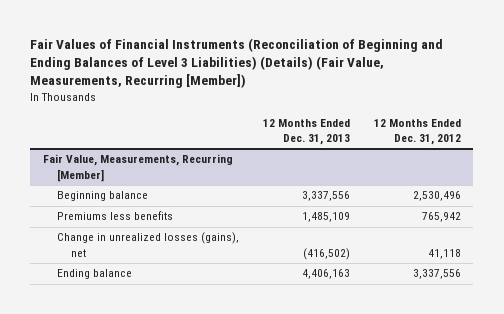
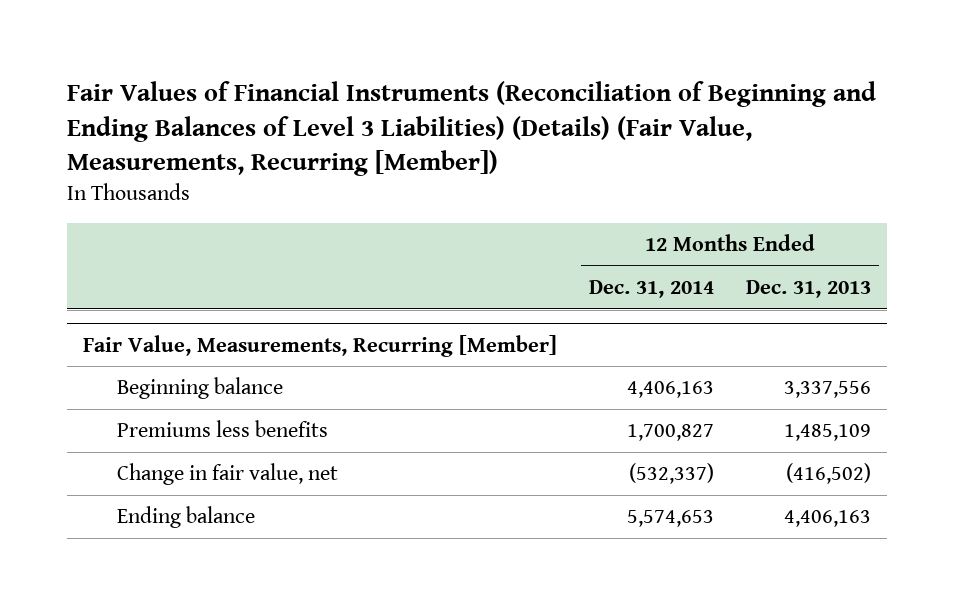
[374,119,462,146] 12 Months Ended Dec. 31, 2012 -> none
none -> [588,280,714,299] Dec. 31, 2014
[56,232,239,257] Change in unrealized losses (gains), net -> [116,463,338,486] Change in fair value, net

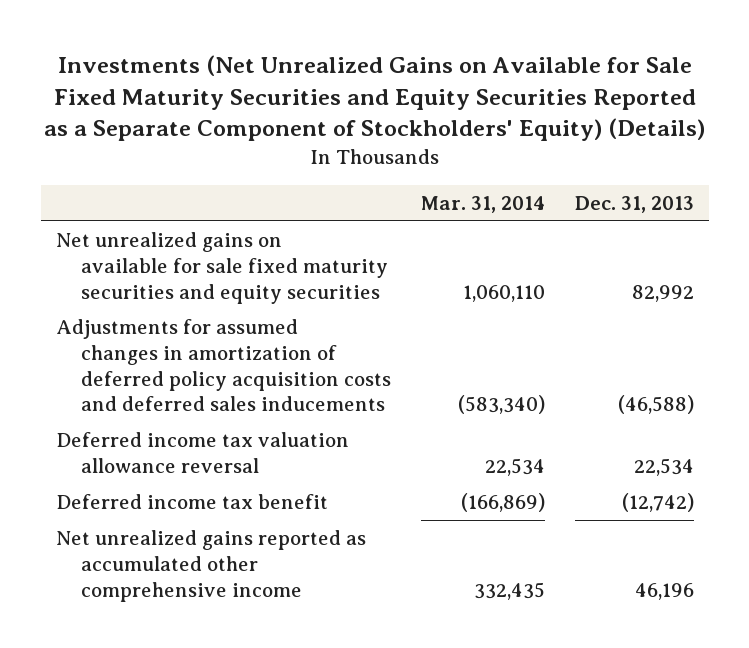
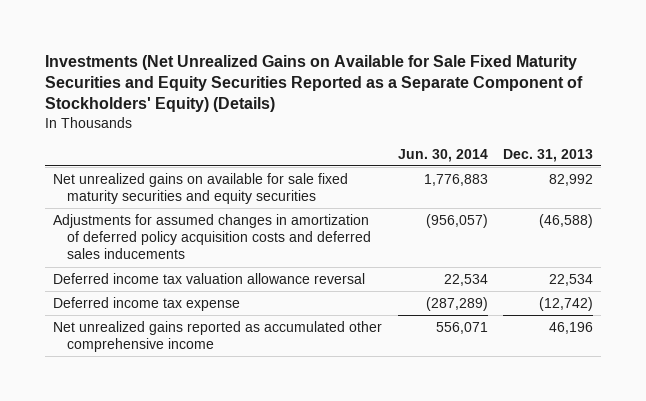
[420,195,545,213] Mar. 31, 2014 -> none
none -> [397,148,488,162] Jun. 30, 2014
[55,494,328,510] Deferred income tax benefit -> [53,296,241,311] Deferred income tax expense

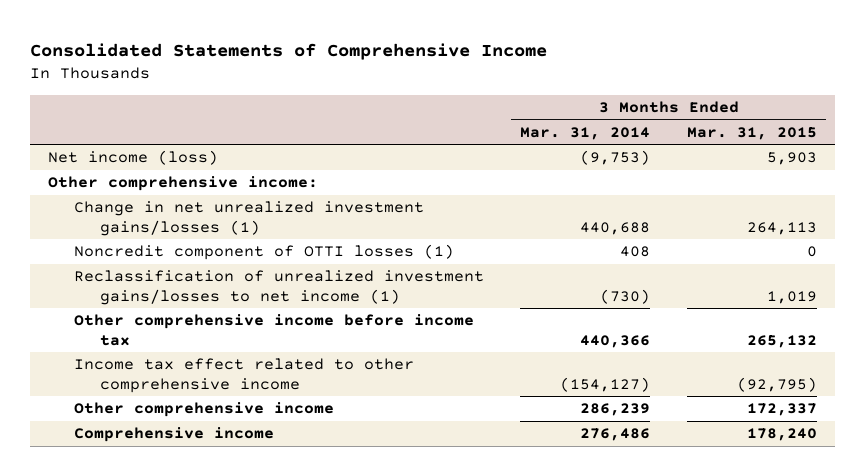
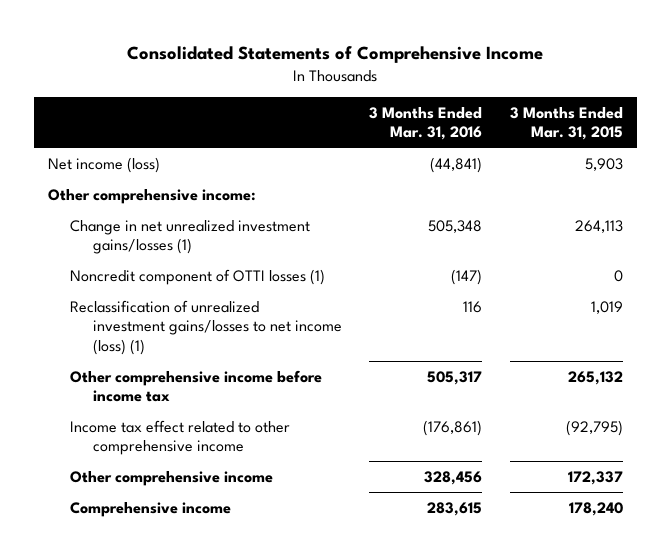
[520,126,651,140] Mar. 31, 2014 -> none
none -> [369,106,483,141] 3 Months Ended Mar. 31, 2016
[73,270,484,305] Reclassification of unrealized investment gains/losses to net income (1) -> [70,299,342,355] Reclassification of unrealized investment gains/losses to net income (loss) (1)

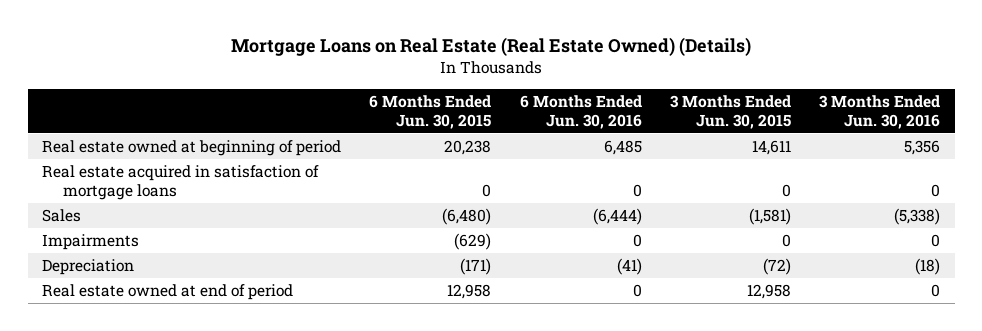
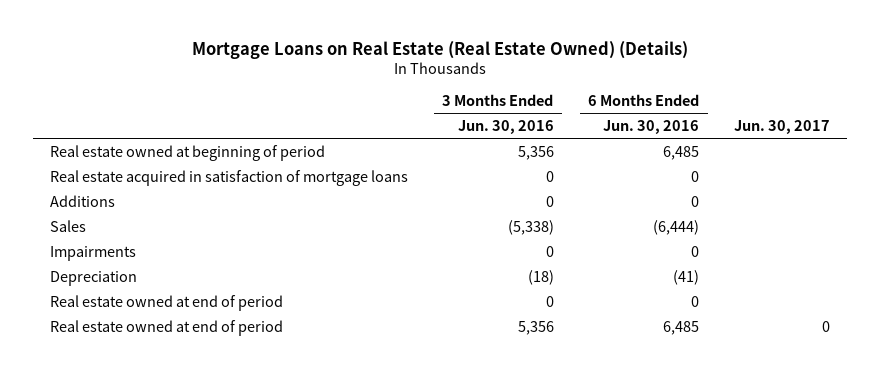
[369,94,492,129] 6 Months Ended Jun. 30, 2015 -> none
[670,94,792,129] 3 Months Ended Jun. 30, 2015 -> none
none -> [733,120,830,135] Jun. 30, 2017
none -> [49,194,115,207] Additions
none -> [49,319,283,336] Real estate owned at end of period

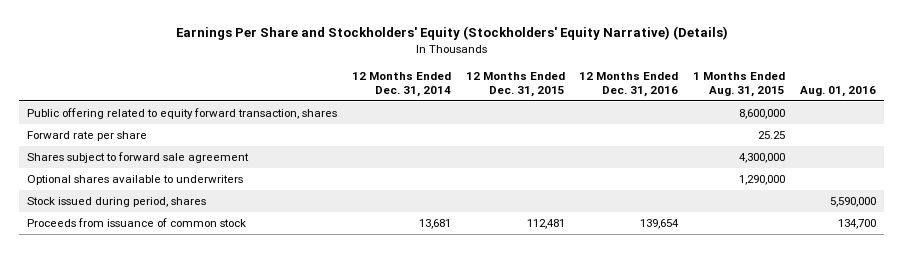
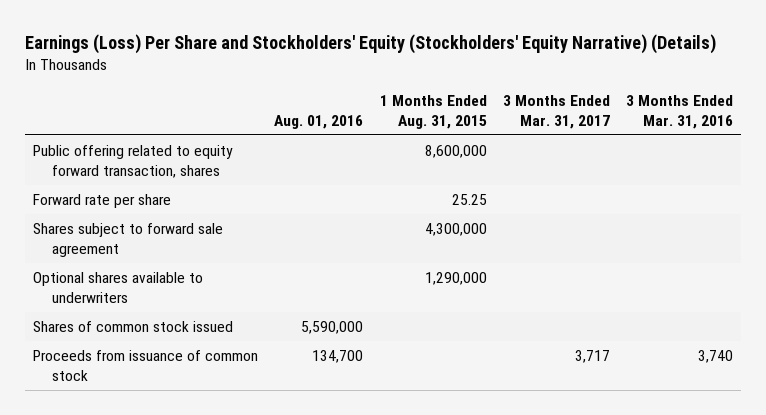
[175,26,728,41] Earnings Per Share and Stockholders' Equity (Stockholders' Equity Narrative) (Details) -> [25,34,717,55] Earnings (Loss) Per Share and Stockholders' Equity (Stockholders' Equity Narrative) (Details)
[351,71,451,97] 12 Months Ended Dec. 31, 2014 -> none
[465,71,565,97] 12 Months Ended Dec. 31, 2015 -> none
[579,71,679,97] 12 Months Ended Dec. 31, 2016 -> none
none -> [502,94,610,129] 3 Months Ended Mar. 31, 2017
none -> [626,94,734,129] 3 Months Ended Mar. 31, 2016
[26,197,206,208] Stock issued during period, shares -> [33,321,234,333] Shares of common stock issued

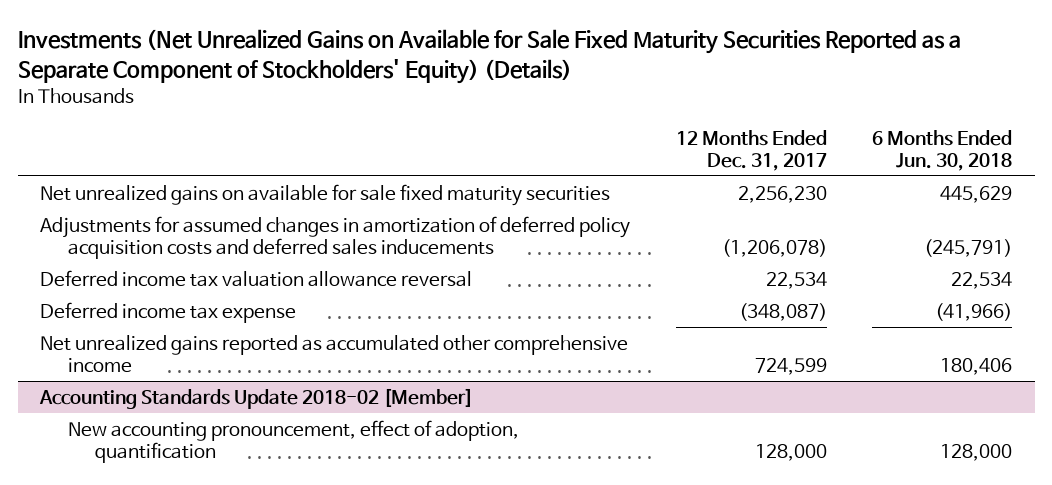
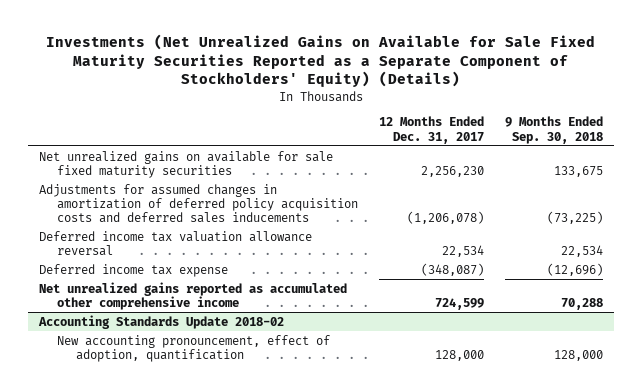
[872,129,1013,171] 6 Months Ended Jun. 30, 2018 -> none
none -> [505,116,604,144] 9 Months Ended Sep. 30, 2018
[39,387,474,409] Accounting Standards Update 2018-02 [Member] -> [37,314,284,329] Accounting Standards Update 2018-02

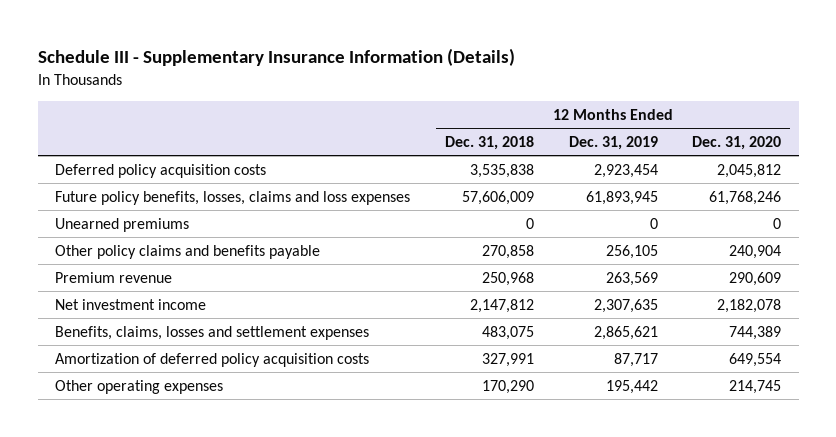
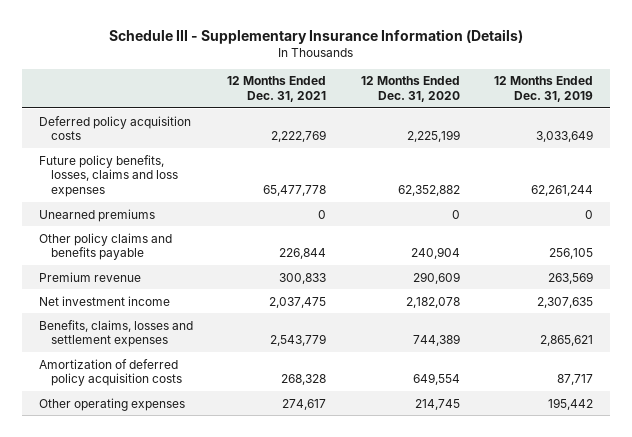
[444,135,534,150] Dec. 31, 2018 -> none
none -> [227,76,327,103] 12 Months Ended Dec. 31, 2021
[593,163,658,178] 2,923,454 -> [536,130,594,143] 3,033,649
[717,163,782,178] 2,045,812 -> [406,130,460,143] 2,225,199
[585,190,658,205] 61,893,945 -> [531,185,594,197] 62,261,244
[709,190,782,205] 61,768,246 -> [397,185,460,197] 62,352,882

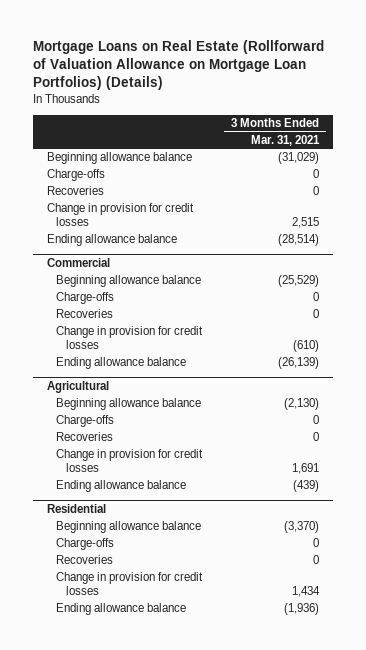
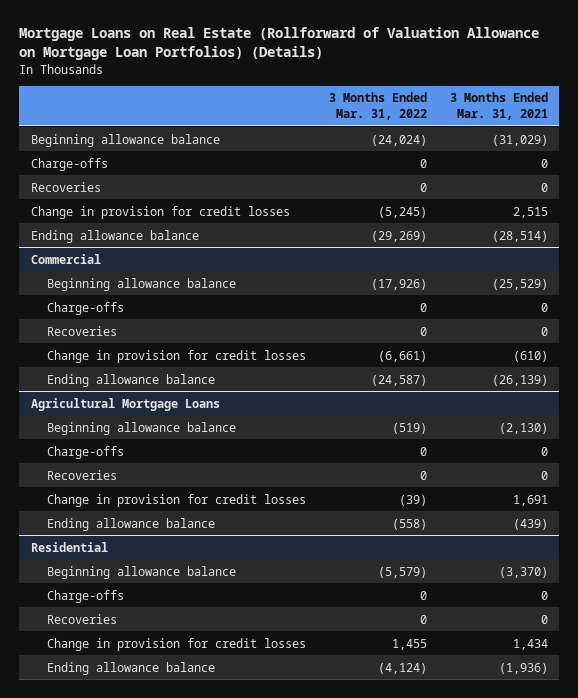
none -> [328,92,427,120] 3 Months Ended Mar. 31, 2022
[47,381,110,394] Agricultural -> [30,397,220,411] Agricultural Mortgage Loans

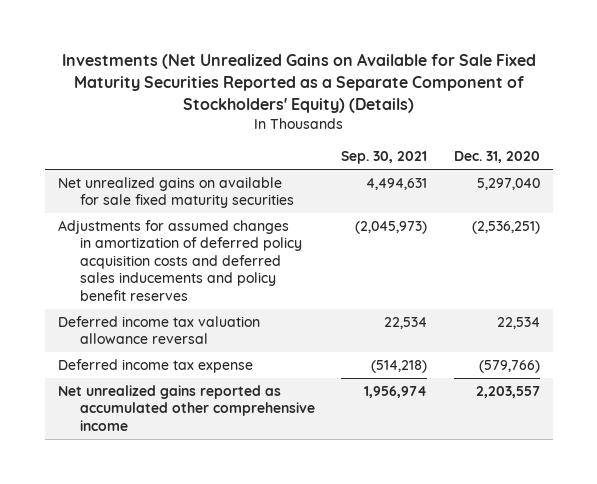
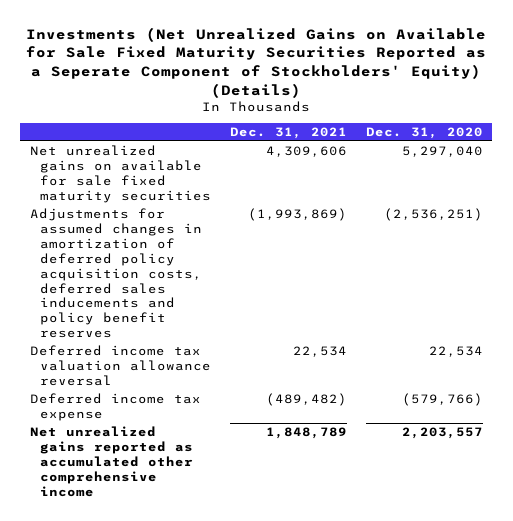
[61,53,536,114] Investments (Net Unrealized Gains on Available for Sale Fixed Maturity Securities Reported as a Separate Component of Stockholders' Equity) (Details) -> [26,26,487,98] Investments (Net Unrealized Gains on Available for Sale Fixed Maturity Securities Reported as a Seperate Component of Stockholders' Equity) (Details)
[341,151,428,165] Sep. 30, 2021 -> none
none -> [230,126,348,139] Dec. 31, 2021
[57,219,303,301] Adjustments for assumed changes in amortization of deferred policy acquisition costs and deferred sales inducements and policy benefit reserves -> [29,208,203,339] Adjustments for assumed changes in amortization of deferred policy acquisition costs, deferred sales inducements and policy benefit reserves

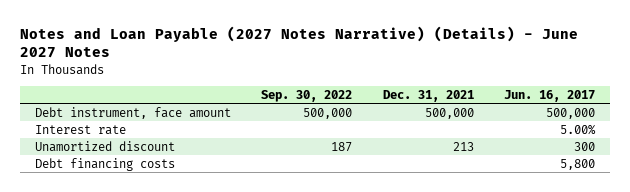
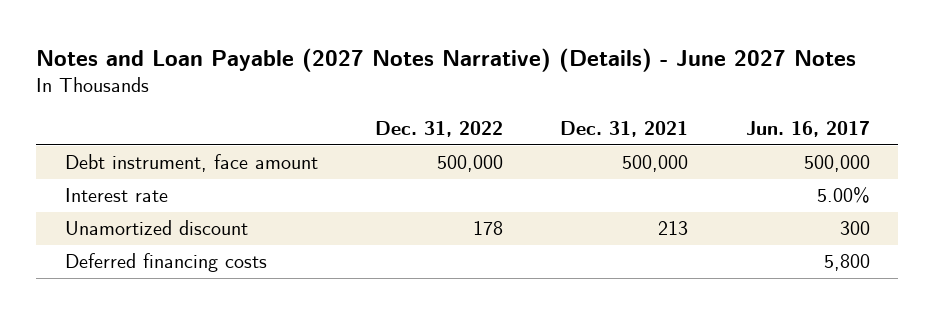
[261,89,353,102] Sep. 30, 2022 -> none
none -> [375,121,504,138] Dec. 31, 2022
[35,157,176,171] Debt financing costs -> [64,253,267,273] Deferred financing costs

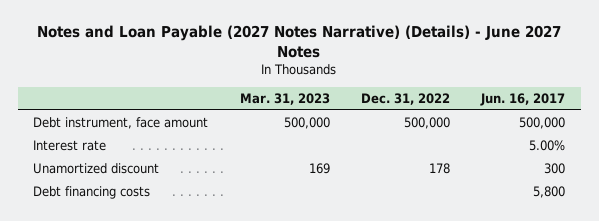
[560,121,689,138] Dec. 31, 2021 -> none
none -> [239,92,330,105] Mar. 31, 2023
[64,253,267,273] Deferred financing costs -> [33,186,151,200] Debt financing costs

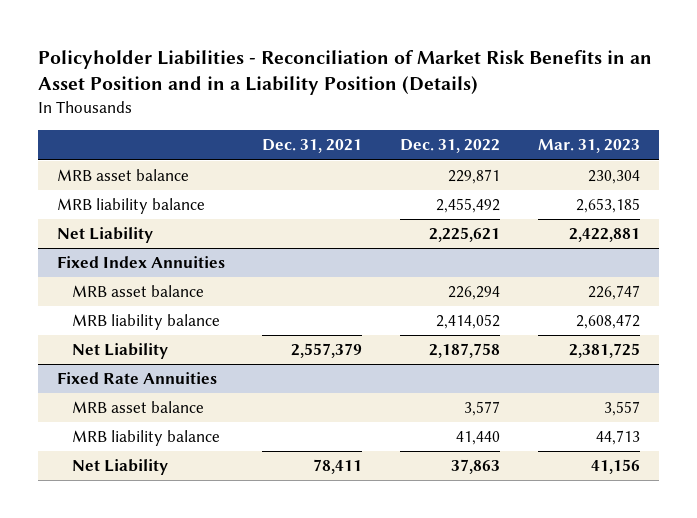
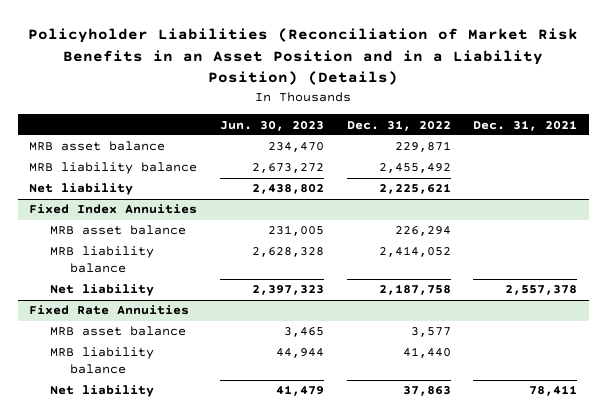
[37,50,652,96] Policyholder Liabilities - Reconciliation of Market Risk Benefits in an Asset Position and in a Liability Position (Details) -> [28,28,579,86] Policyholder Liabilities (Reconciliation of Market Risk Benefits in an Asset Position and in a Liability Position) (Details)
[537,139,640,154] Mar. 31, 2023 -> none
none -> [220,120,325,131] Jun. 30, 2023
[56,227,153,244] Net Liability -> [29,183,134,196] Net liability
[71,343,168,360] Net Liability -> [49,284,154,297] Net liability
[291,343,363,359] 2,557,379 -> [505,285,578,296] 2,557,378
[71,459,168,476] Net Liability -> [49,385,154,398] Net liability

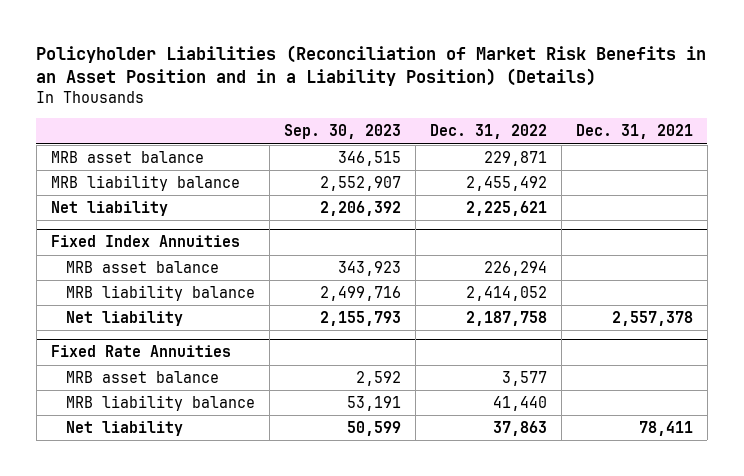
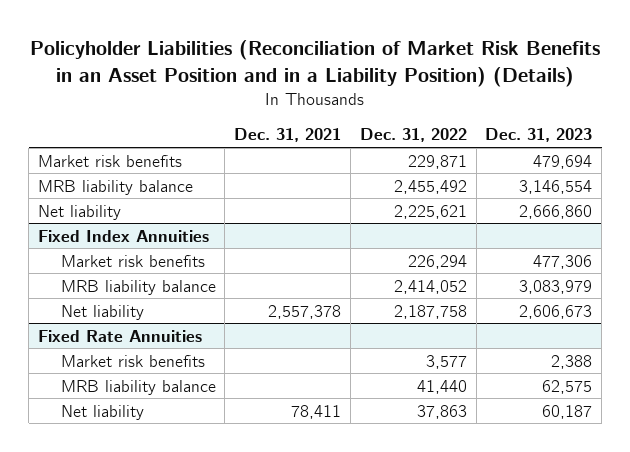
[284,124,402,140] Sep. 30, 2023 -> none
none -> [485,128,593,143] Dec. 31, 2023
[50,151,204,164] MRB asset balance -> [37,154,182,167] Market risk benefits
[66,261,220,274] MRB asset balance -> [60,254,205,267] Market risk benefits
[66,371,220,384] MRB asset balance -> [60,354,205,367] Market risk benefits

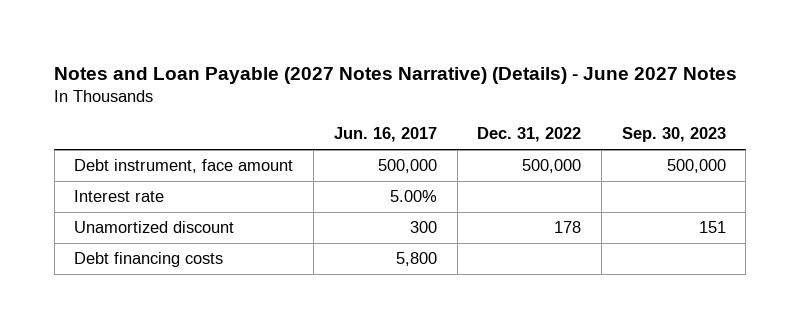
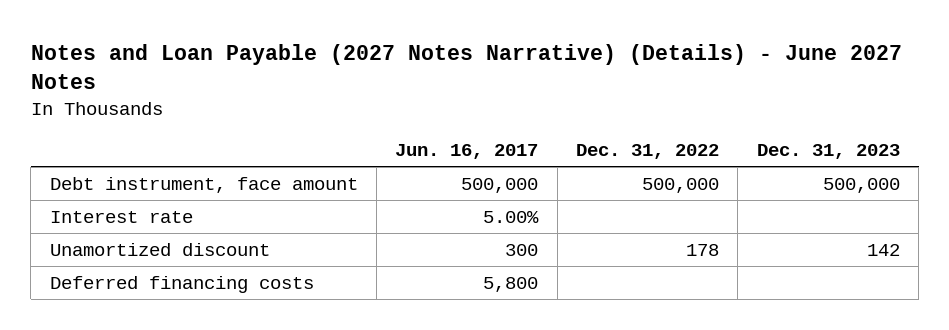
[621,127,726,143] Sep. 30, 2023 -> none
none -> [756,144,900,160] Dec. 31, 2023
[74,252,224,268] Debt financing costs -> [49,275,314,293] Deferred financing costs

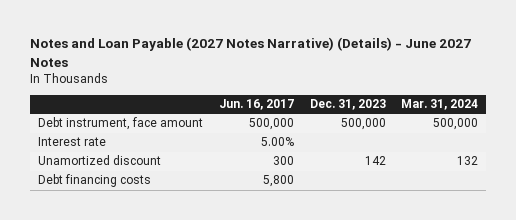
[576,144,720,160] Dec. 31, 2022 -> none
none -> [401,98,479,110] Mar. 31, 2024
[49,275,314,293] Deferred financing costs -> [37,174,151,188] Debt financing costs

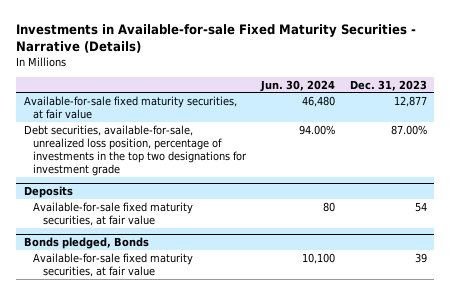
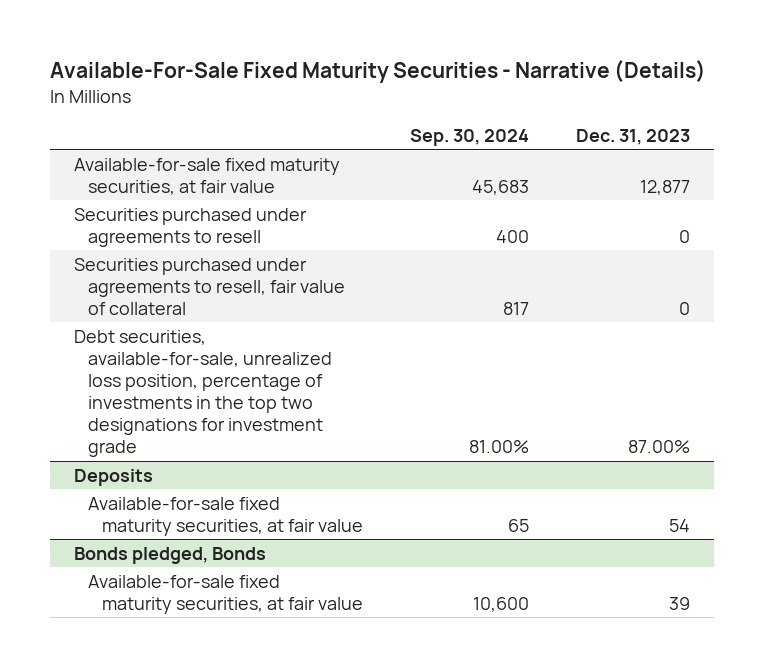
[16,23,417,53] Investments in Available-for-sale Fixed Maturity Securities - Narrative (Details) -> [50,60,707,84] Available-For-Sale Fixed Maturity Securities - Narrative (Details)
[259,79,335,92] Jun. 30, 2024 -> none
none -> [409,128,529,146] Sep. 30, 2024
none -> [73,207,307,247] Securities purchased under agreements to resell
none -> [73,257,345,315] Securities purchased under agreements to resell, fair value of collateral

